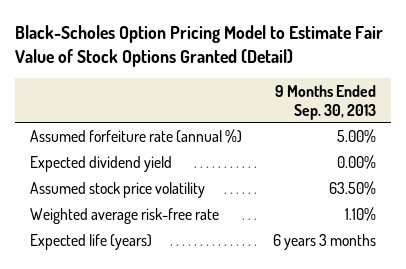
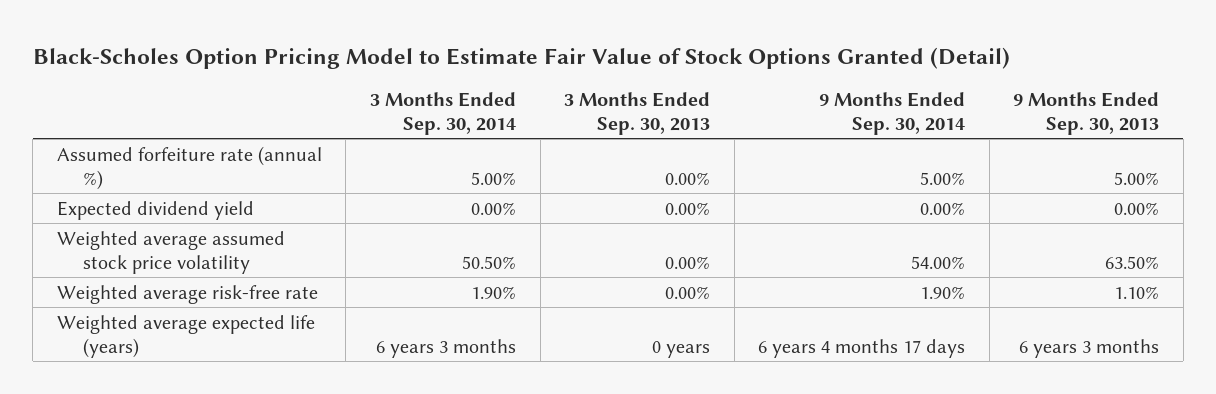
none -> [370,91,517,135] 3 Months Ended Sep. 30, 2014
none -> [564,91,711,135] 3 Months Ended Sep. 30, 2013
none -> [819,91,966,135] 9 Months Ended Sep. 30, 2014
[30,182,206,199] Assumed stock price volatility -> [56,230,285,274] Weighted average assumed stock price volatility
[30,234,153,251] Expected life (years) -> [56,314,315,358] Weighted average expected life (years)

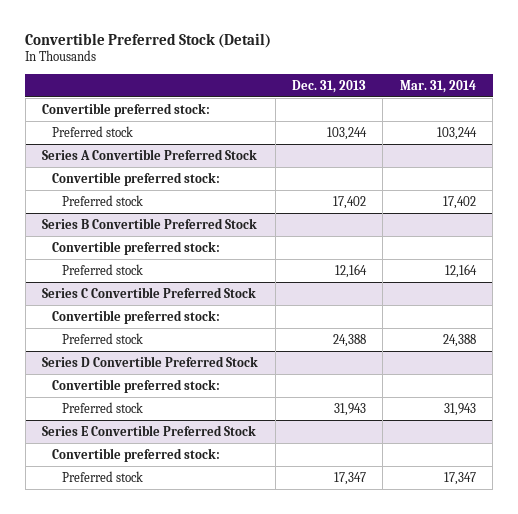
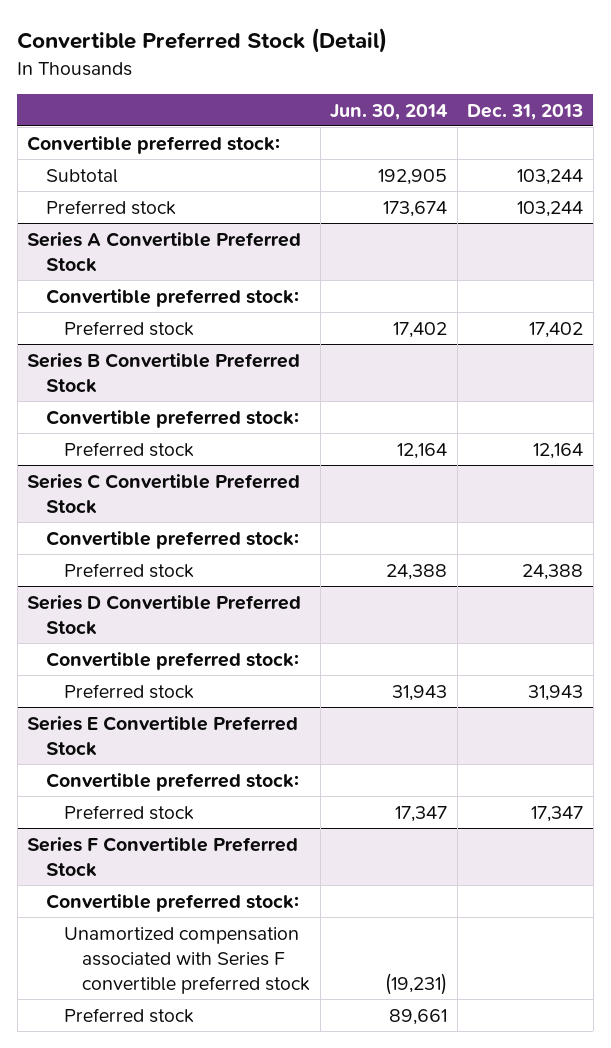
[399,79,476,93] Mar. 31, 2014 -> none
none -> [330,103,449,120] Jun. 30, 2014
none -> [45,168,118,183] Subtotal
none -> [27,836,299,877] Series F Convertible Preferred Stock
none -> [45,893,299,912] Convertible preferred stock:
none -> [64,926,311,994] Unamortized compensation associated with Series F convertible preferred stock
none -> [64,1007,195,1023] Preferred stock

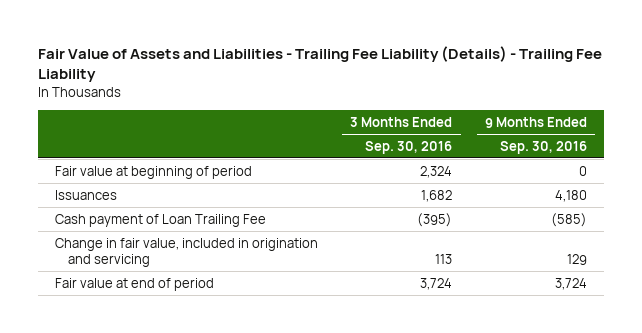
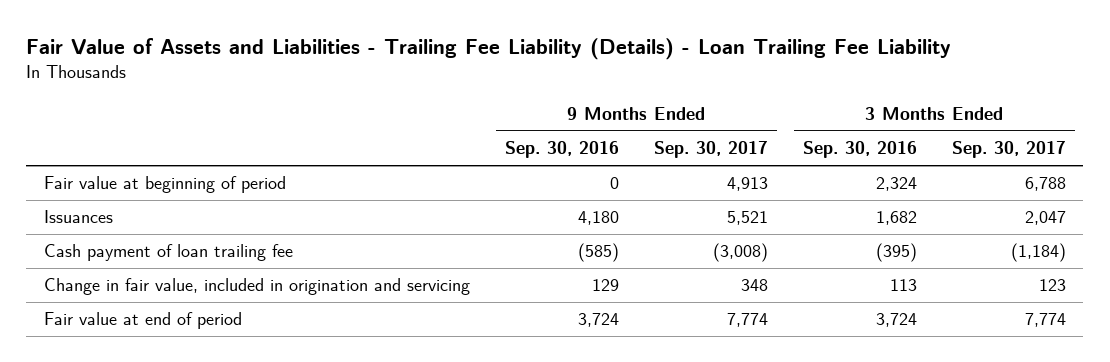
[38,45,603,83] Fair Value of Assets and Liabilities - Trailing Fee Liability (Details) - Trailing Fee Liability -> [26,38,952,61] Fair Value of Assets and Liabilities - Trailing Fee Liability (Details) - Loan Trailing Fee Liability
none -> [653,141,768,159] Sep. 30, 2017
none -> [951,141,1066,159] Sep. 30, 2017
[54,213,266,227] Cash payment of Loan Trailing Fee -> [43,244,293,262] Cash payment of loan trailing fee

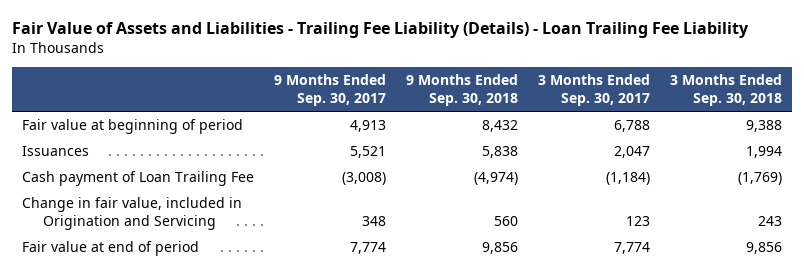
[504,141,619,159] Sep. 30, 2016 -> none
[802,141,917,159] Sep. 30, 2016 -> none
none -> [406,74,519,107] 9 Months Ended Sep. 30, 2018
none -> [670,74,783,107] 3 Months Ended Sep. 30, 2018
[43,244,293,262] Cash payment of loan trailing fee -> [22,171,255,187] Cash payment of Loan Trailing Fee
[43,278,470,296] Change in fair value, included in origination and servicing -> [22,197,243,231] Change in fair value, included in Origination and Servicing

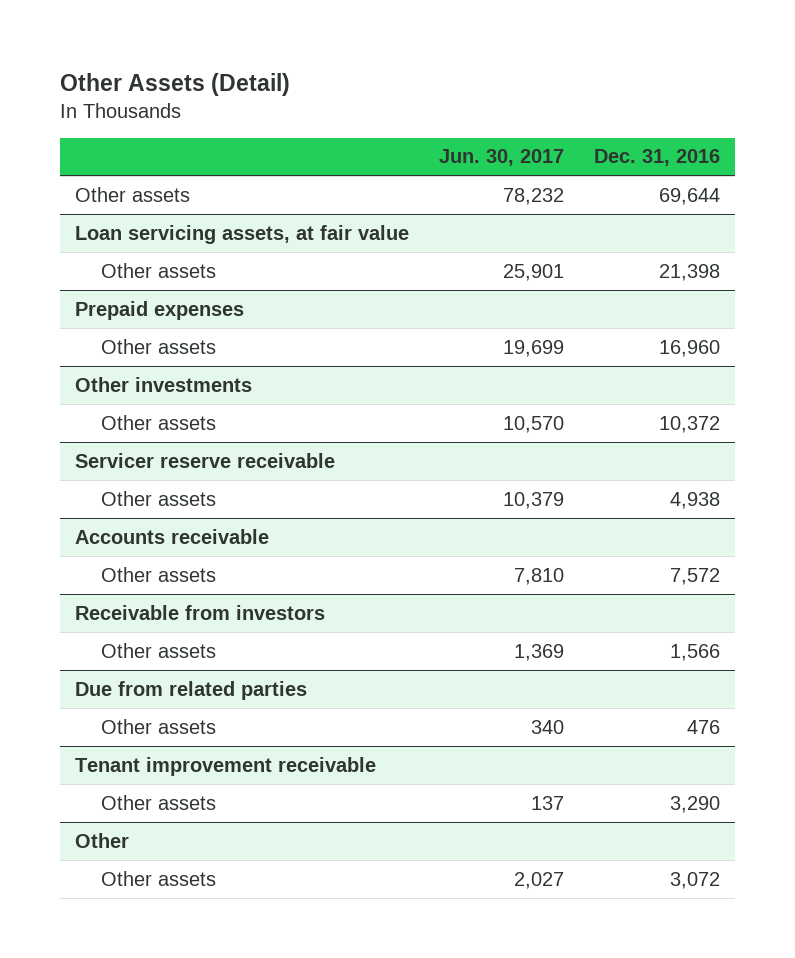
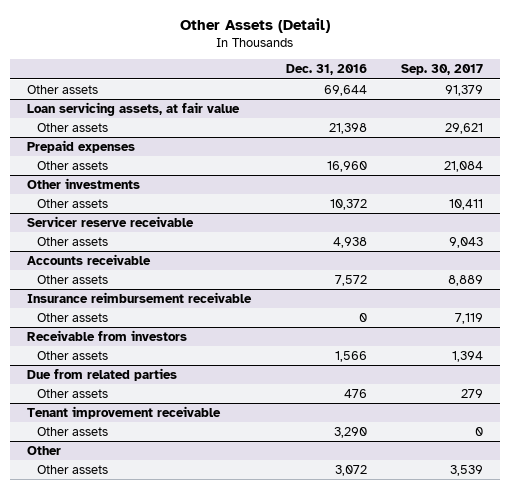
[438,149,564,167] Jun. 30, 2017 -> none
none -> [401,64,484,76] Sep. 30, 2017
none -> [27,291,253,303] Insurance reimbursement receivable
none -> [37,312,109,322] Other assets

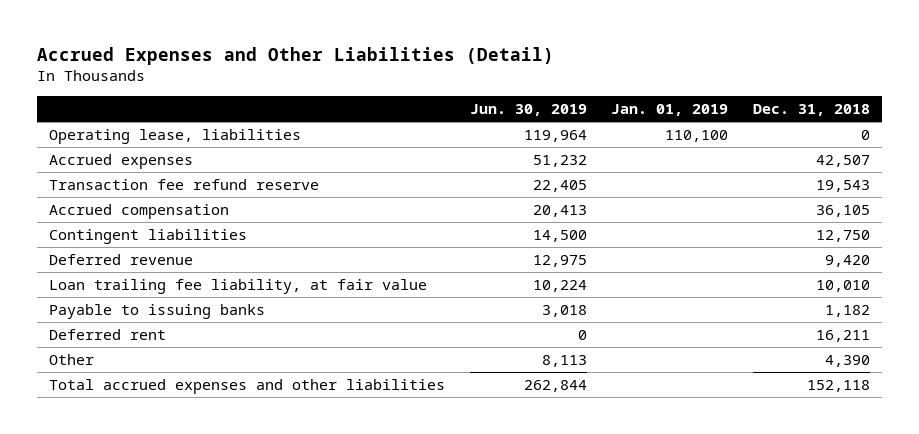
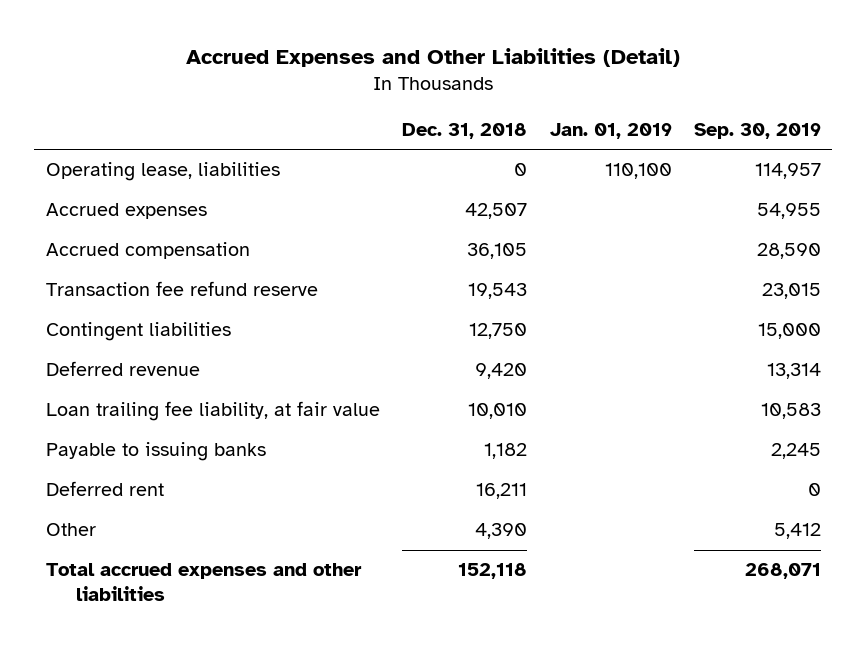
[469,104,587,117] Jun. 30, 2019 -> none
none -> [694,122,822,139] Sep. 30, 2019
[49,179,320,191] Transaction fee refund reserve -> [45,281,318,297] Transaction fee refund reserve

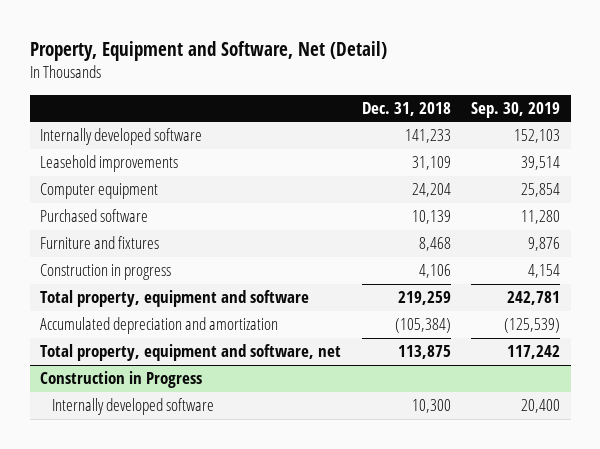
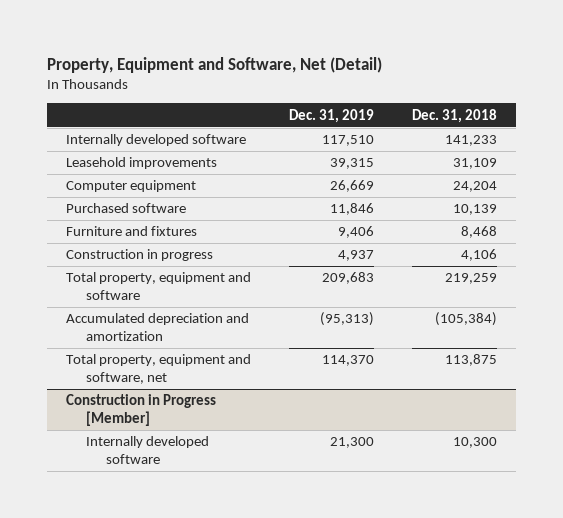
[471,101,561,118] Sep. 30, 2019 -> none
none -> [288,108,374,123] Dec. 31, 2019
[40,371,203,389] Construction in Progress -> [66,394,217,426] Construction in Progress [Member]

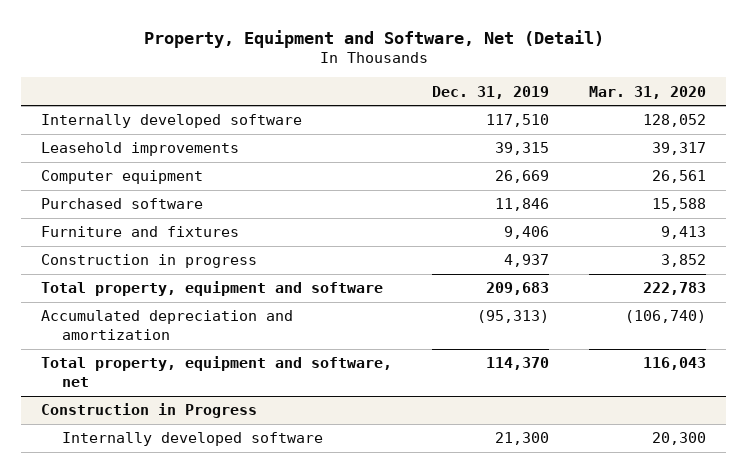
[411,108,497,123] Dec. 31, 2018 -> none
none -> [589,85,707,99] Mar. 31, 2020
[66,394,217,426] Construction in Progress [Member] -> [41,403,258,419] Construction in Progress

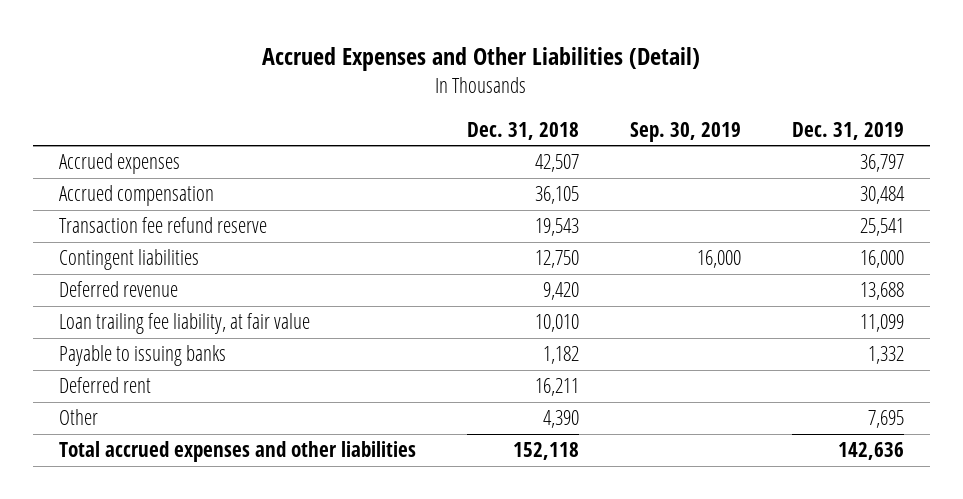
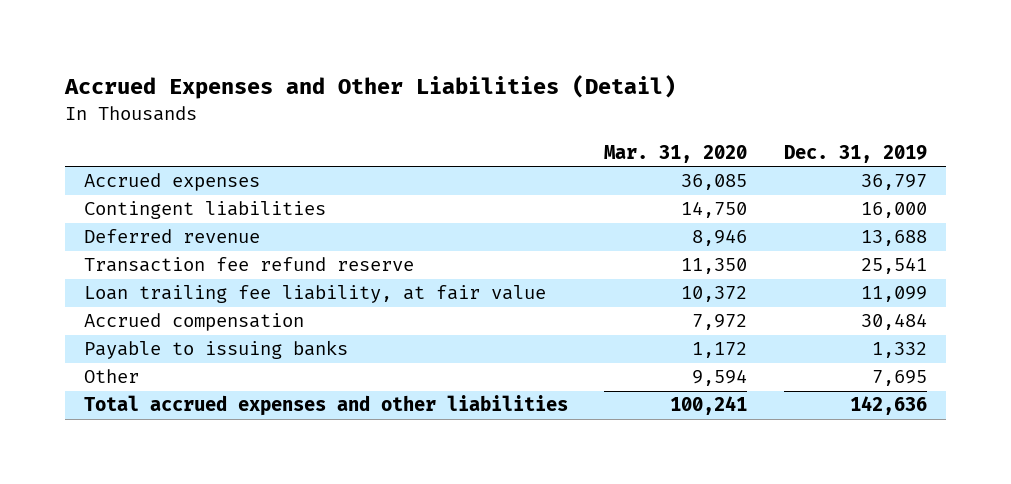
[466,121,579,140] Dec. 31, 2018 -> none
[630,121,742,142] Sep. 30, 2019 -> none
none -> [604,144,748,163] Mar. 31, 2020
[58,217,267,234] Transaction fee refund reserve -> [83,257,414,273] Transaction fee refund reserve
[58,185,214,207] Accrued compensation -> [83,313,304,332] Accrued compensation
[58,377,151,394] Deferred rent -> none

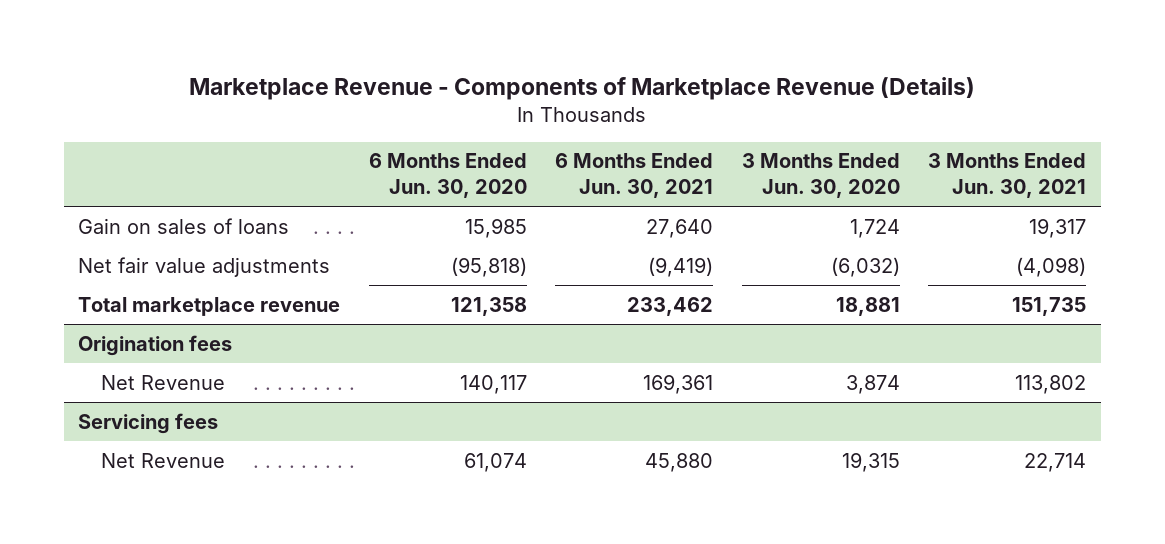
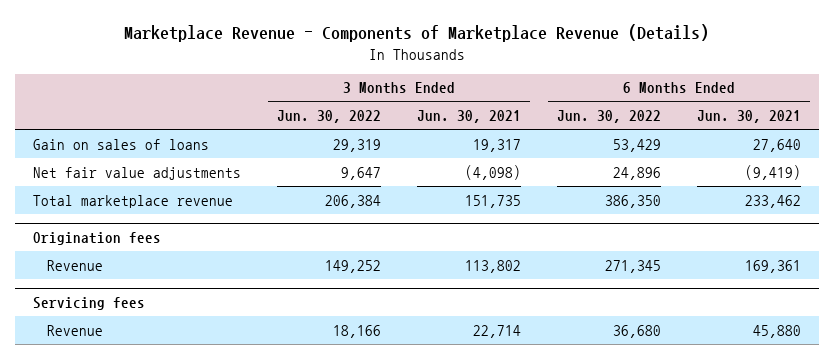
[368,153,527,198] 6 Months Ended Jun. 30, 2020 -> none
[741,153,900,198] 3 Months Ended Jun. 30, 2020 -> none
none -> [276,110,381,124] Jun. 30, 2022
none -> [557,110,662,124] Jun. 30, 2022
[101,374,226,390] Net Revenue -> [46,259,103,271] Revenue
[101,452,226,468] Net Revenue -> [46,324,103,336] Revenue

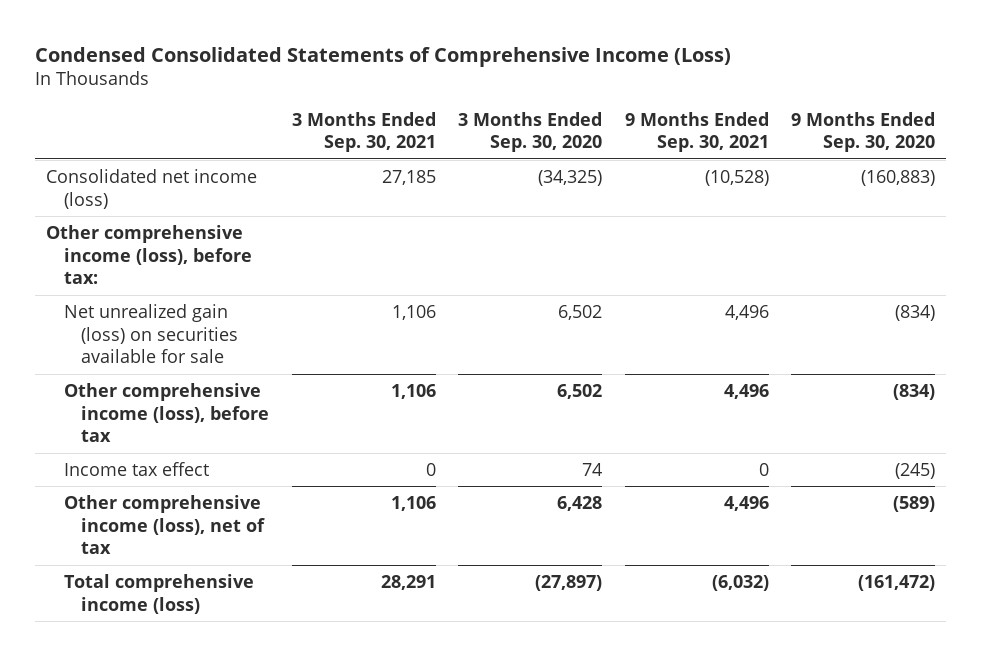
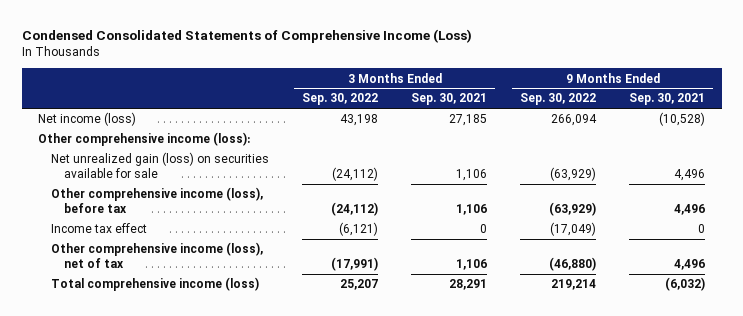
[458,111,603,153] 3 Months Ended Sep. 30, 2020 -> none
[790,111,935,153] 9 Months Ended Sep. 30, 2020 -> none
none -> [302,93,379,106] Sep. 30, 2022
none -> [520,93,597,106] Sep. 30, 2022
[45,168,257,209] Consolidated net income (loss) -> [38,112,137,127] Net income (loss)
[45,224,252,285] Other comprehensive income (loss), before tax: -> [38,132,251,147] Other comprehensive income (loss):

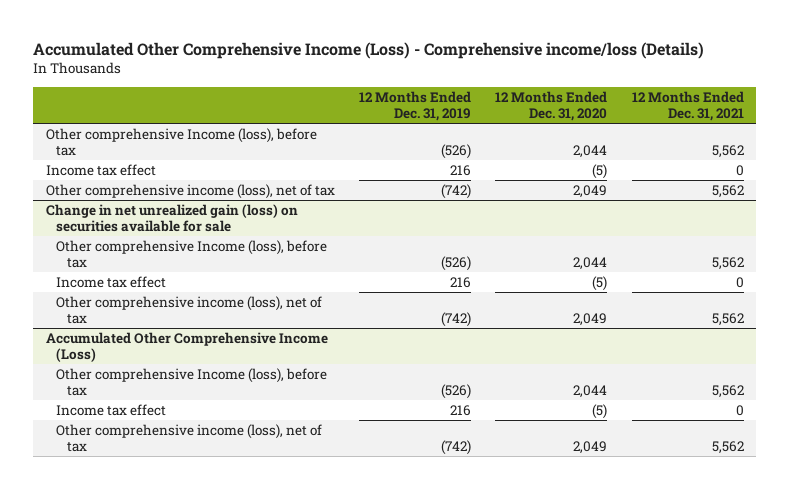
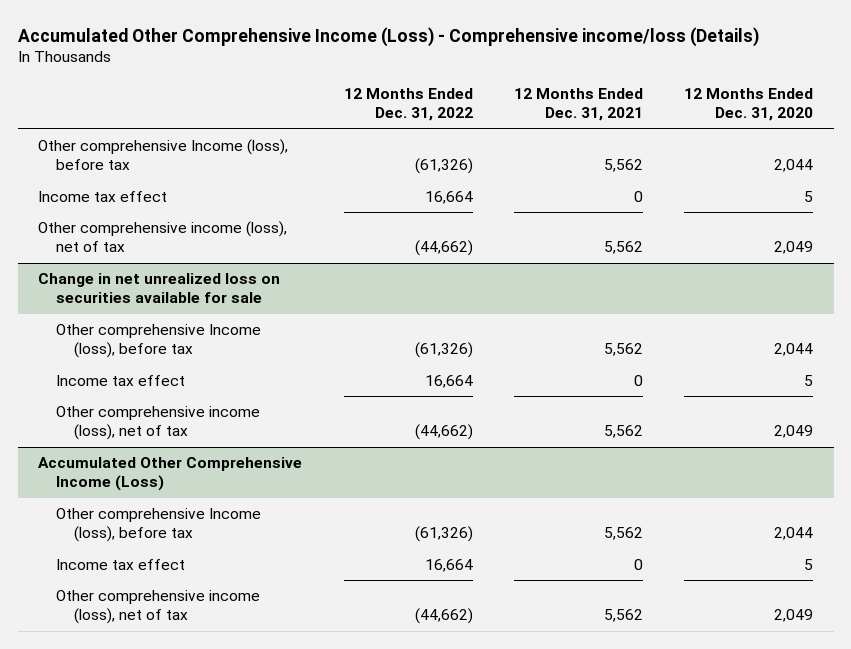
[358,90,471,121] 12 Months Ended Dec. 31, 2019 -> none
none -> [343,88,473,122] 12 Months Ended Dec. 31, 2022
[592,164,608,180] (5) -> [804,191,814,203] 5
[45,204,298,232] Change in net unrealized gain (loss) on securities available for sale -> [38,273,281,304] Change in net unrealized loss on securities available for sale
[592,276,608,292] (5) -> [804,375,814,387] 5
[592,404,608,420] (5) -> [804,559,814,571] 5

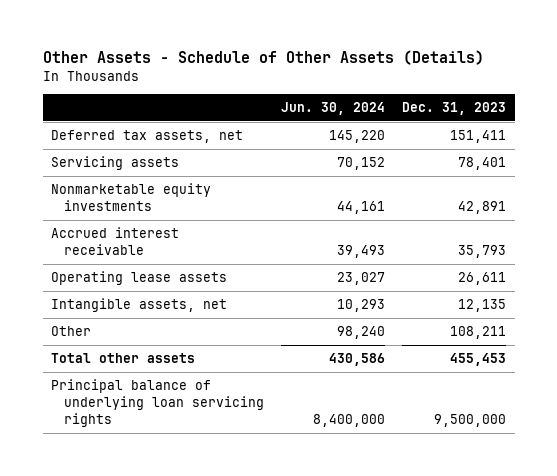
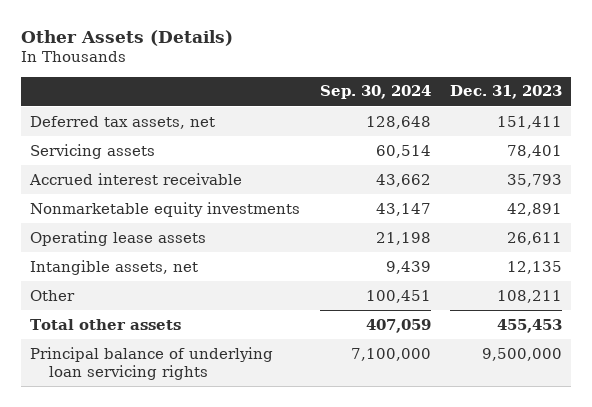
[42,50,484,66] Other Assets - Schedule of Other Assets (Details) -> [20,30,233,47] Other Assets (Details)
[280,102,385,116] Jun. 30, 2024 -> none
none -> [319,85,431,100] Sep. 30, 2024
[51,183,212,212] Nonmarketable equity investments -> [30,201,301,217] Nonmarketable equity investments

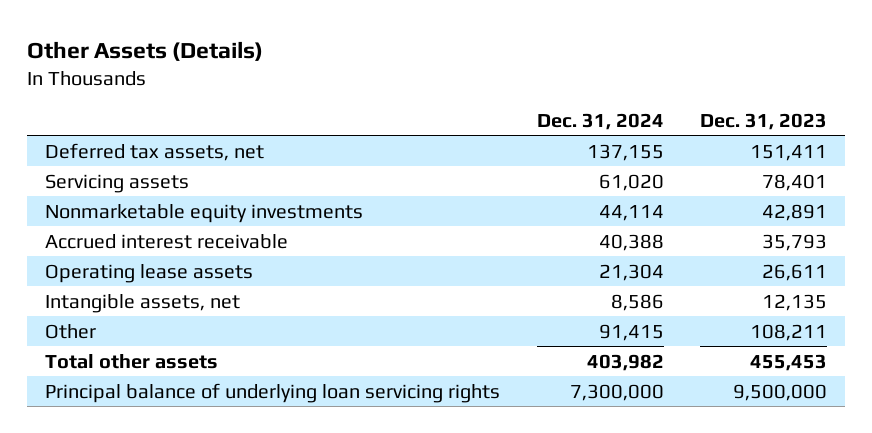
[319,85,431,100] Sep. 30, 2024 -> none
none -> [536,112,664,130] Dec. 31, 2024
[29,172,243,185] Accrued interest receivable -> [45,233,289,249] Accrued interest receivable

